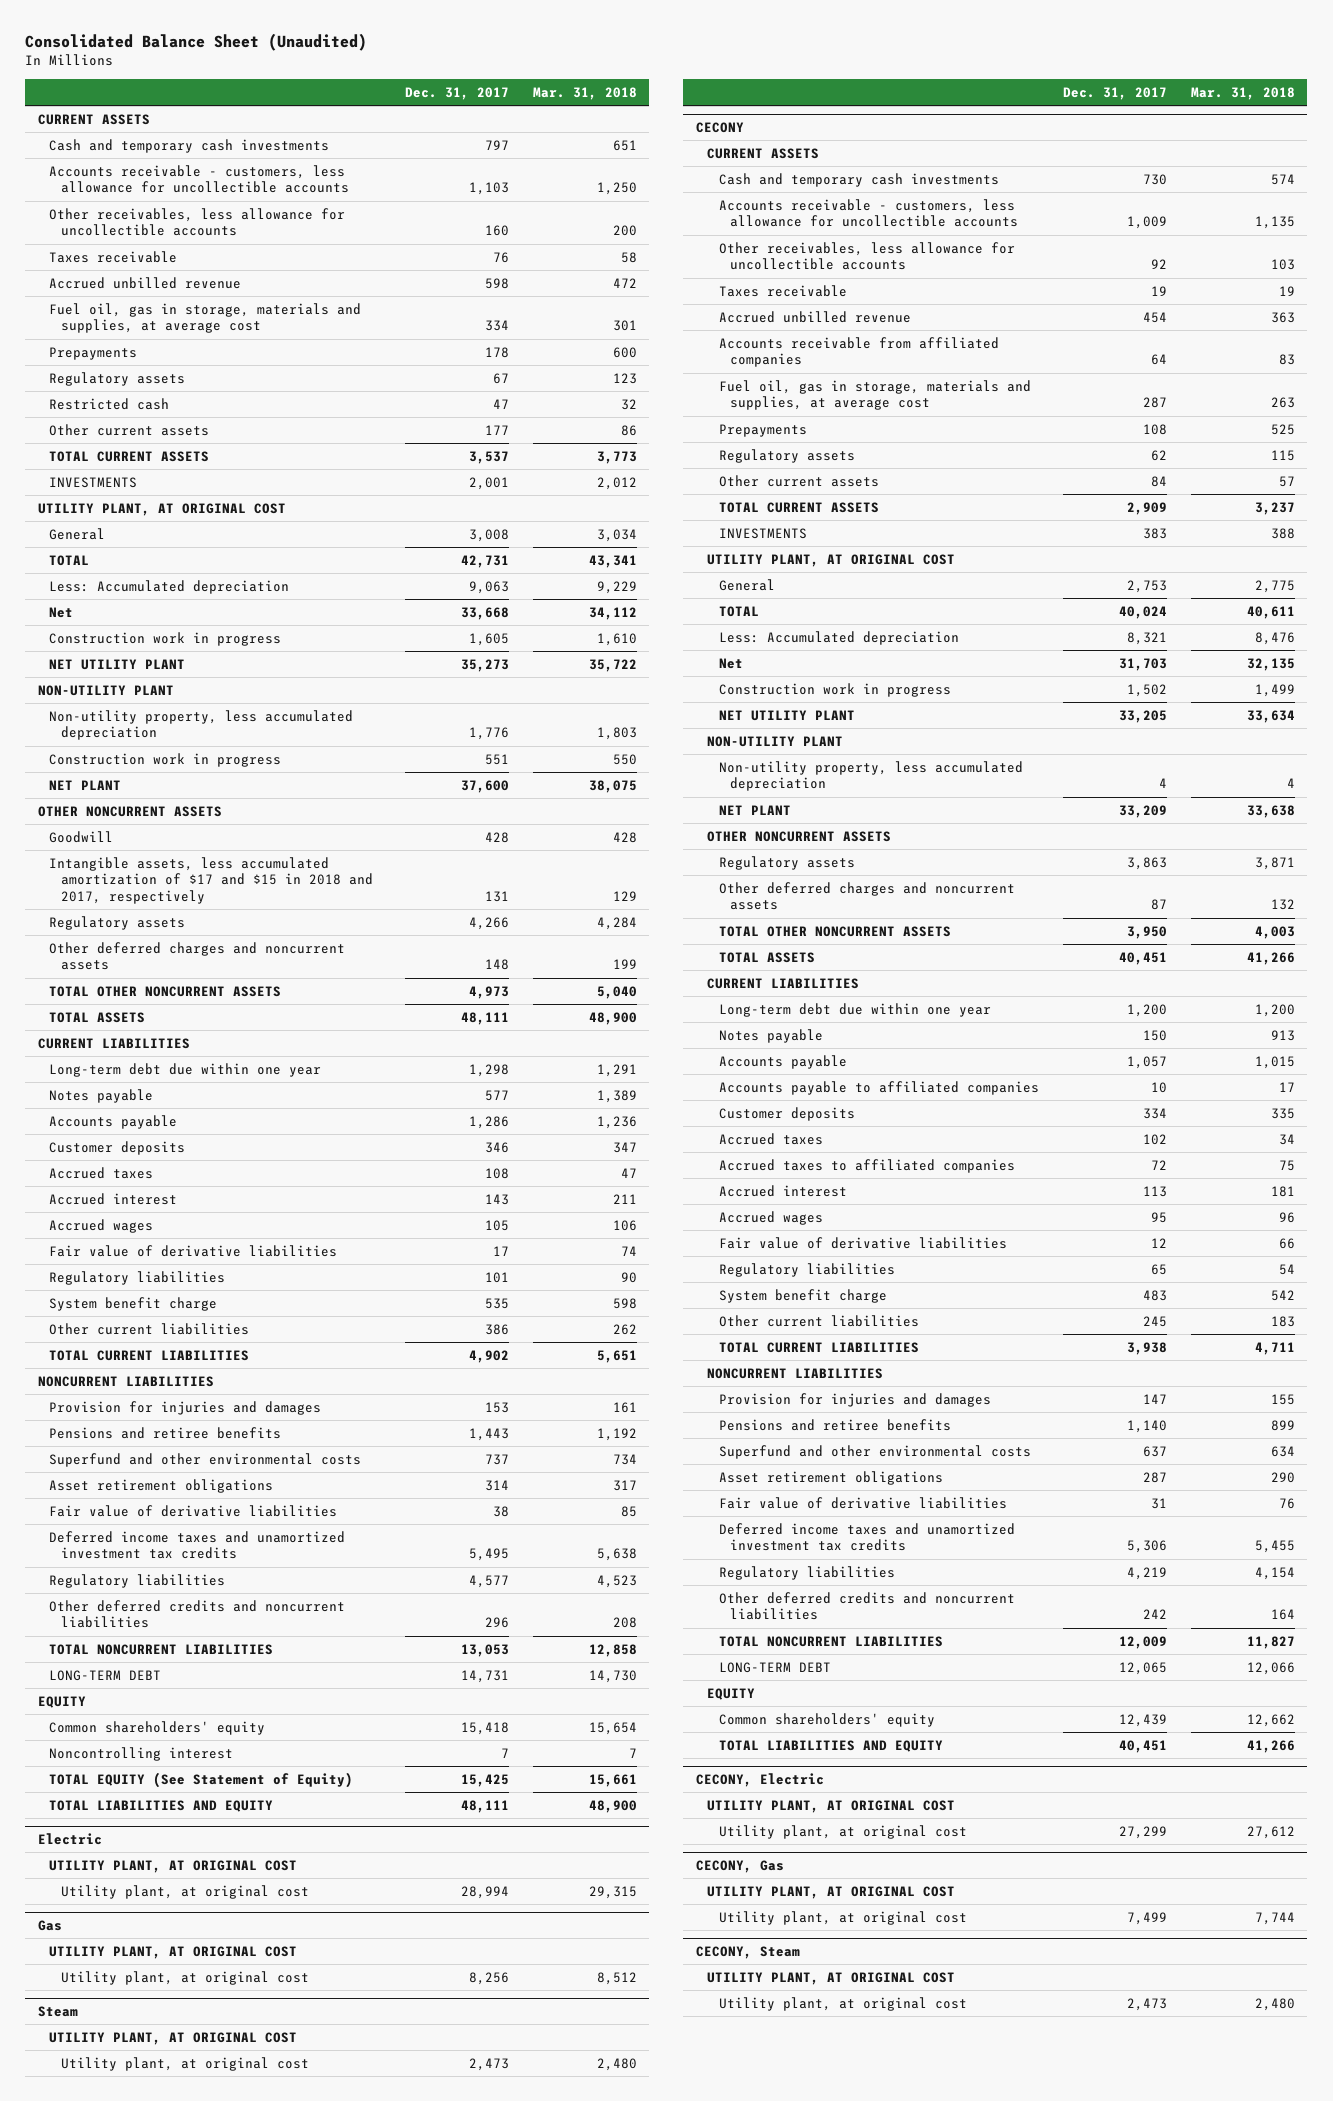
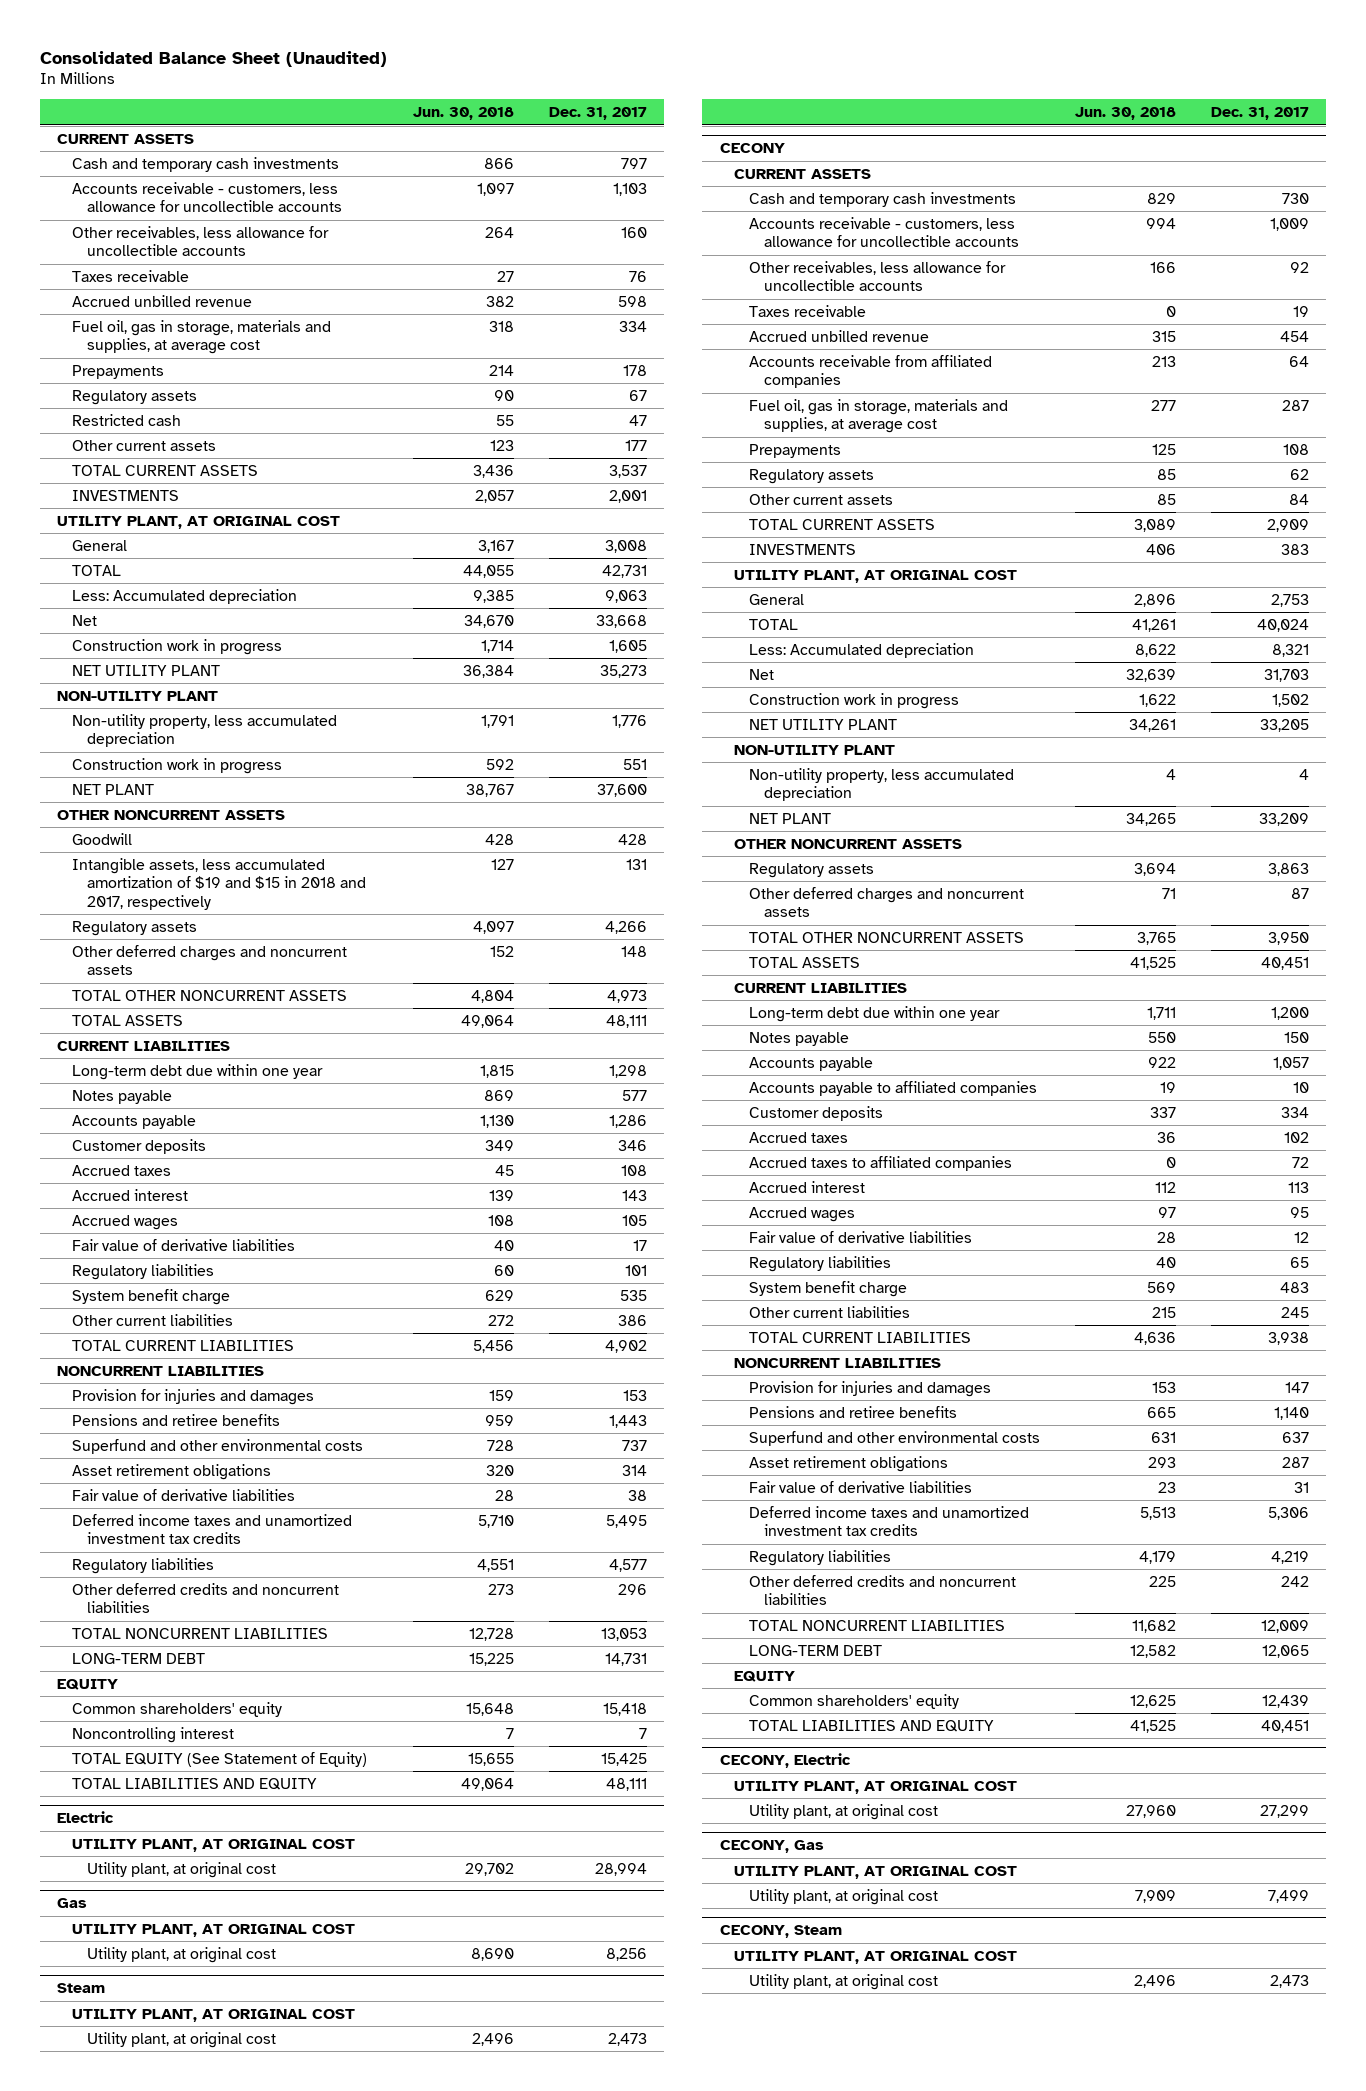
[533,86,638,100] Mar. 31, 2018 -> none
none -> [412,107,514,121] Jun. 30, 2018
[49,856,373,904] Intangible assets, less accumulated amortization of $17 and $15 in 2018 and 2017, respectively -> [72,857,366,910] Intangible assets, less accumulated amortization of $19 and $15 in 2018 and 2017, respectively

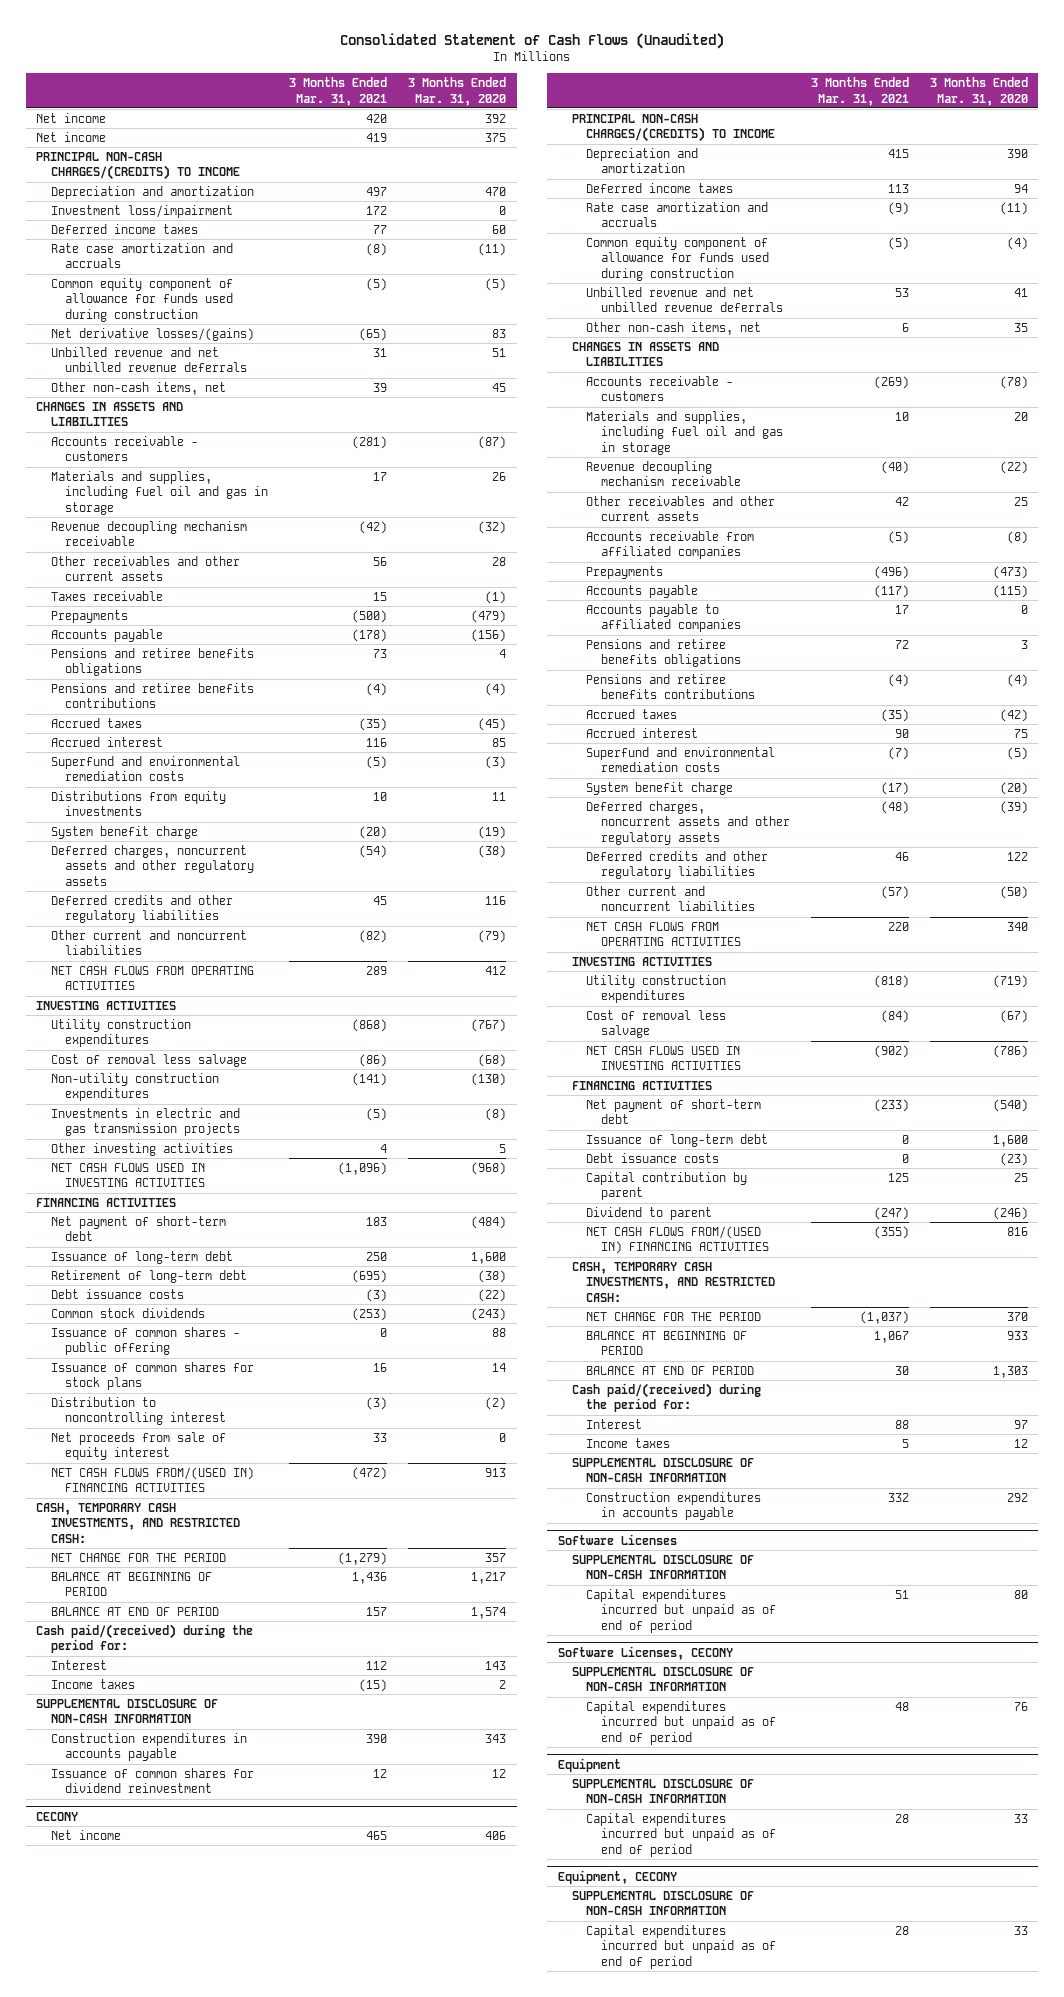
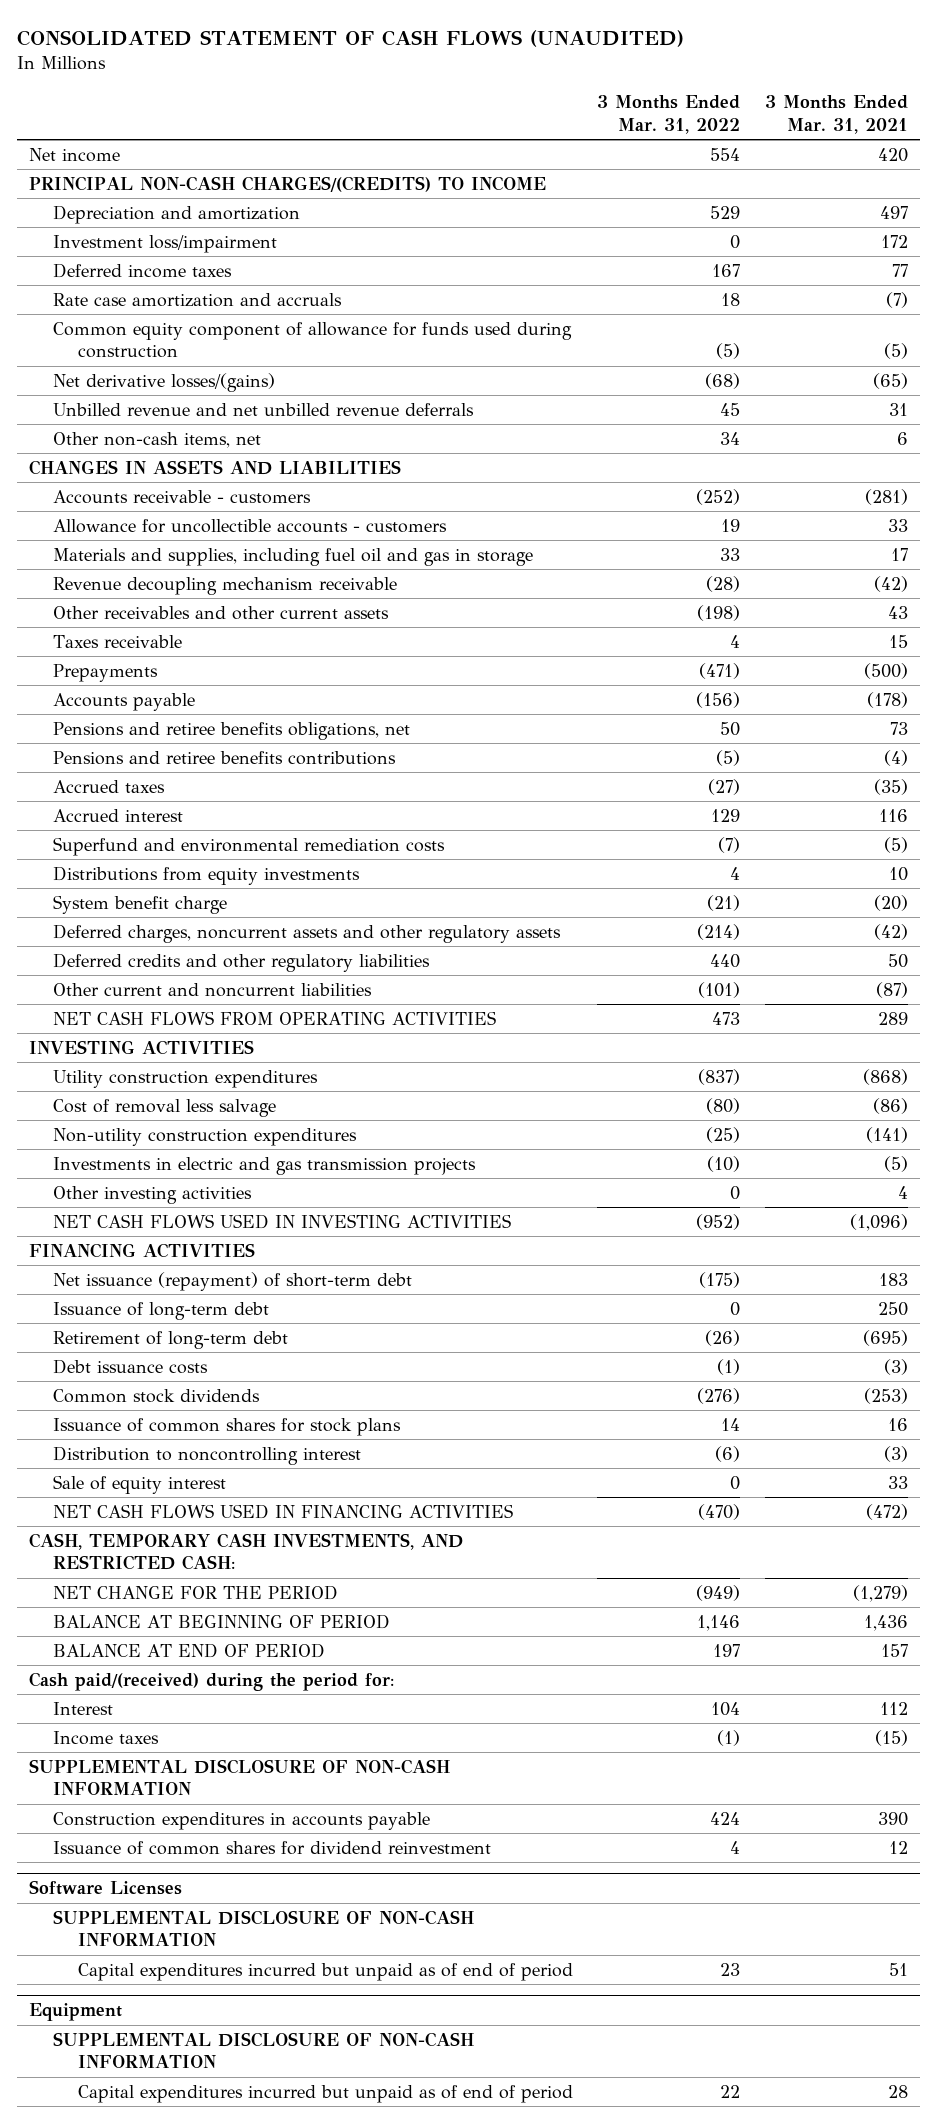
[340,32,725,49] Consolidated Statement of Cash Flows (Unaudited) -> [16,29,684,47] CONSOLIDATED STATEMENT OF CASH FLOWS (UNAUDITED)
[408,77,507,106] 3 Months Ended Mar. 31, 2020 -> none
none -> [597,95,741,134] 3 Months Ended Mar. 31, 2022
[36,131,107,142] Net income -> none
[366,242,388,256] (8) -> [885,291,908,308] (7)
[373,382,388,392] 39 -> [896,431,908,445] 6
none -> [53,518,448,533] Allowance for uncollectible accounts - customers
[373,556,388,566] 56 -> [887,605,908,619] 43
[50,647,254,677] Pensions and retiree benefits obligations -> [53,721,411,740] Pensions and retiree benefits obligations, net
[359,844,388,858] (54) -> [873,923,908,940] (42)
[373,895,388,905] 45 -> [887,953,908,968] 50
[359,929,388,943] (82) -> [875,981,908,998] (87)
[50,1215,226,1242] Net payment of short-term debt -> [53,1271,413,1291] Net issuance (repayment) of short-term debt
[50,1326,240,1356] Issuance of common shares - public offering -> none
[50,1431,226,1461] Net proceeds from sale of equity interest -> [53,1474,227,1494] Sale of equity interest
[50,1466,254,1493] NET CASH FLOWS FROM/(USED IN) FINANCING ACTIVITIES -> [53,1503,514,1519] NET CASH FLOWS USED IN FINANCING ACTIVITIES
[36,1811,79,1821] CECONY -> none
[50,1829,121,1840] Net income -> none
[572,113,776,143] PRINCIPAL NON-CASH CHARGES/(CREDITS) TO INCOME -> none
[586,147,699,174] Depreciation and amortization -> none
[586,182,734,193] Deferred income taxes -> none
[586,201,769,228] Rate case amortization and accruals -> none
[586,236,769,281] Common equity component of allowance for funds used during construction -> none
[586,286,783,313] Unbilled revenue and net unbilled revenue deferrals -> none
[586,321,762,335] Other non-cash items, net -> none
[572,341,720,367] CHANGES IN ASSETS AND LIABILITIES -> none
[586,375,734,402] Accounts receivable - customers -> none
[586,410,783,455] Materials and supplies, including fuel oil and gas in storage -> none
[586,460,741,487] Revenue decoupling mechanism receivable -> none
[586,495,776,522] Other receivables and other current assets -> none
[586,530,755,560] Accounts receivable from affiliated companies -> none
[586,565,664,579] Prepayments -> none
[586,584,699,598] Accounts payable -> none
[586,603,741,633] Accounts payable to affiliated companies -> none
[586,638,741,668] Pensions and retiree benefits obligations -> none
[586,673,755,700] Pensions and retiree benefits contributions -> none
[586,708,678,719] Accrued taxes -> none
[586,727,699,738] Accrued interest -> none
[586,746,776,773] Superfund and environmental remediation costs -> none
[586,781,734,795] System benefit charge -> none
[586,800,790,845] Deferred charges, noncurrent assets and other regulatory assets -> none
[586,850,769,880] Deferred credits and other regulatory liabilities -> none
[586,885,755,912] Other current and noncurrent liabilities -> none
[586,921,741,947] NET CASH FLOWS FROM OPERATING ACTIVITIES -> none
[572,956,713,966] INVESTING ACTIVITIES -> none
[586,974,727,1004] Utility construction expenditures -> none
[586,1009,727,1039] Cost of removal less salvage -> none
[586,1045,741,1071] NET CASH FLOWS USED IN INVESTING ACTIVITIES -> none
[572,1080,713,1090] FINANCING ACTIVITIES -> none
[586,1098,762,1125] Net payment of short-term debt -> none
[586,1133,769,1147] Issuance of long-term debt -> none
[586,1152,720,1163] Debt issuance costs -> none
[586,1171,748,1201] Capital contribution by parent -> none
[586,1206,713,1220] Dividend to parent -> none
[586,1225,769,1255] NET CASH FLOWS FROM/(USED IN) FINANCING ACTIVITIES -> none
[572,1261,776,1302] CASH, TEMPORARY CASH INVESTMENTS, AND RESTRICTED CASH: -> none
[586,1311,762,1321] NET CHANGE FOR THE PERIOD -> none
[586,1330,748,1356] BALANCE AT BEGINNING OF PERIOD -> none
[586,1365,755,1375] BALANCE AT END OF PERIOD -> none
[572,1382,762,1413] Cash paid/(received) during the period for: -> none
[586,1418,643,1429] Interest -> none
[586,1437,671,1448] Income taxes -> none
[572,1457,755,1483] SUPPLEMENTAL DISCLOSURE OF NON-CASH INFORMATION -> none
[586,1491,762,1521] Construction expenditures in accounts payable -> none
[557,1645,733,1660] Software Licenses, CECONY -> none
[572,1666,755,1692] SUPPLEMENTAL DISCLOSURE OF NON-CASH INFORMATION -> none
[586,1700,776,1745] Capital expenditures incurred but unpaid as of end of period -> none
[557,1869,677,1884] Equipment, CECONY -> none
[572,1890,755,1916] SUPPLEMENTAL DISCLOSURE OF NON-CASH INFORMATION -> none
[586,1924,776,1969] Capital expenditures incurred but unpaid as of end of period -> none

